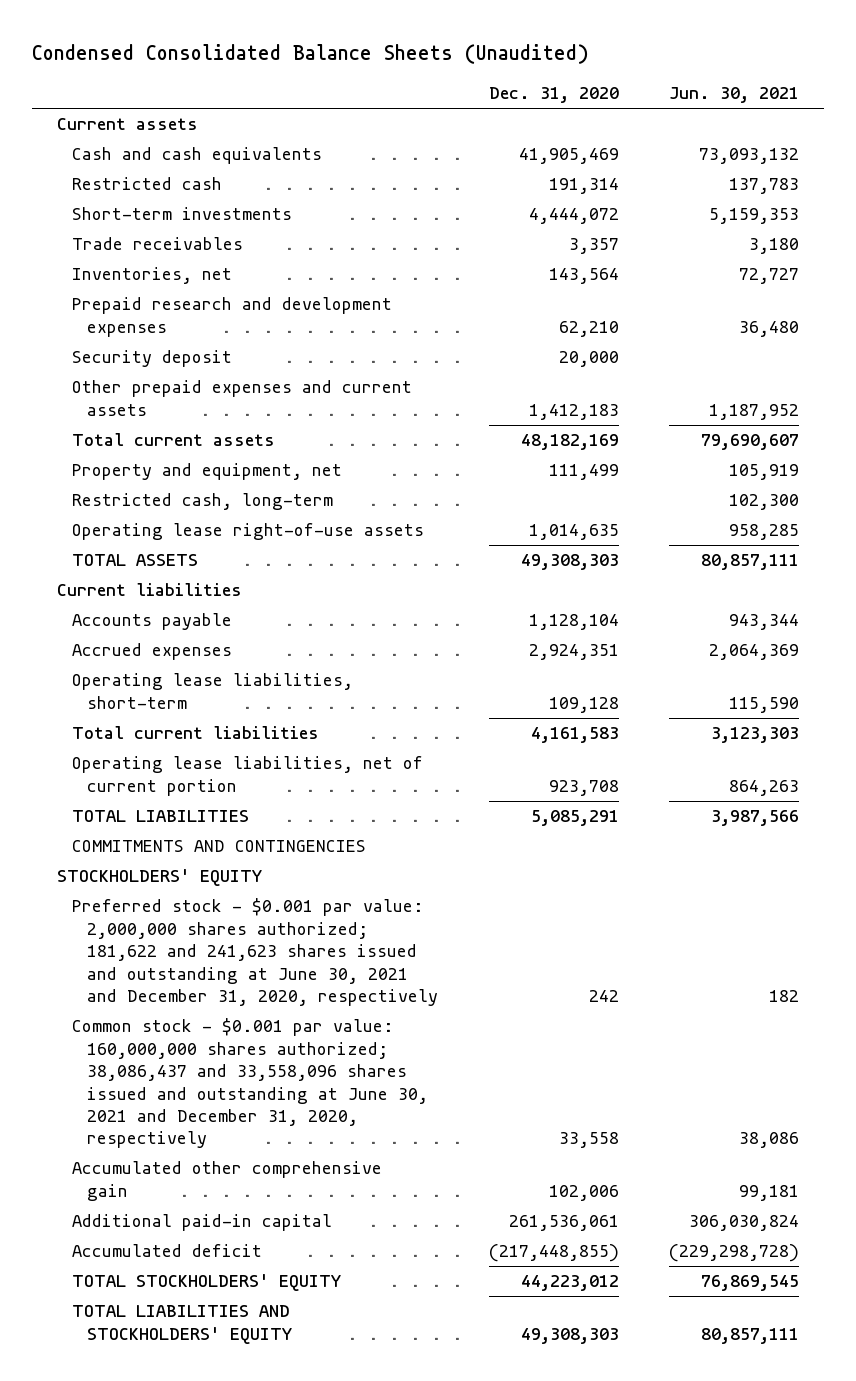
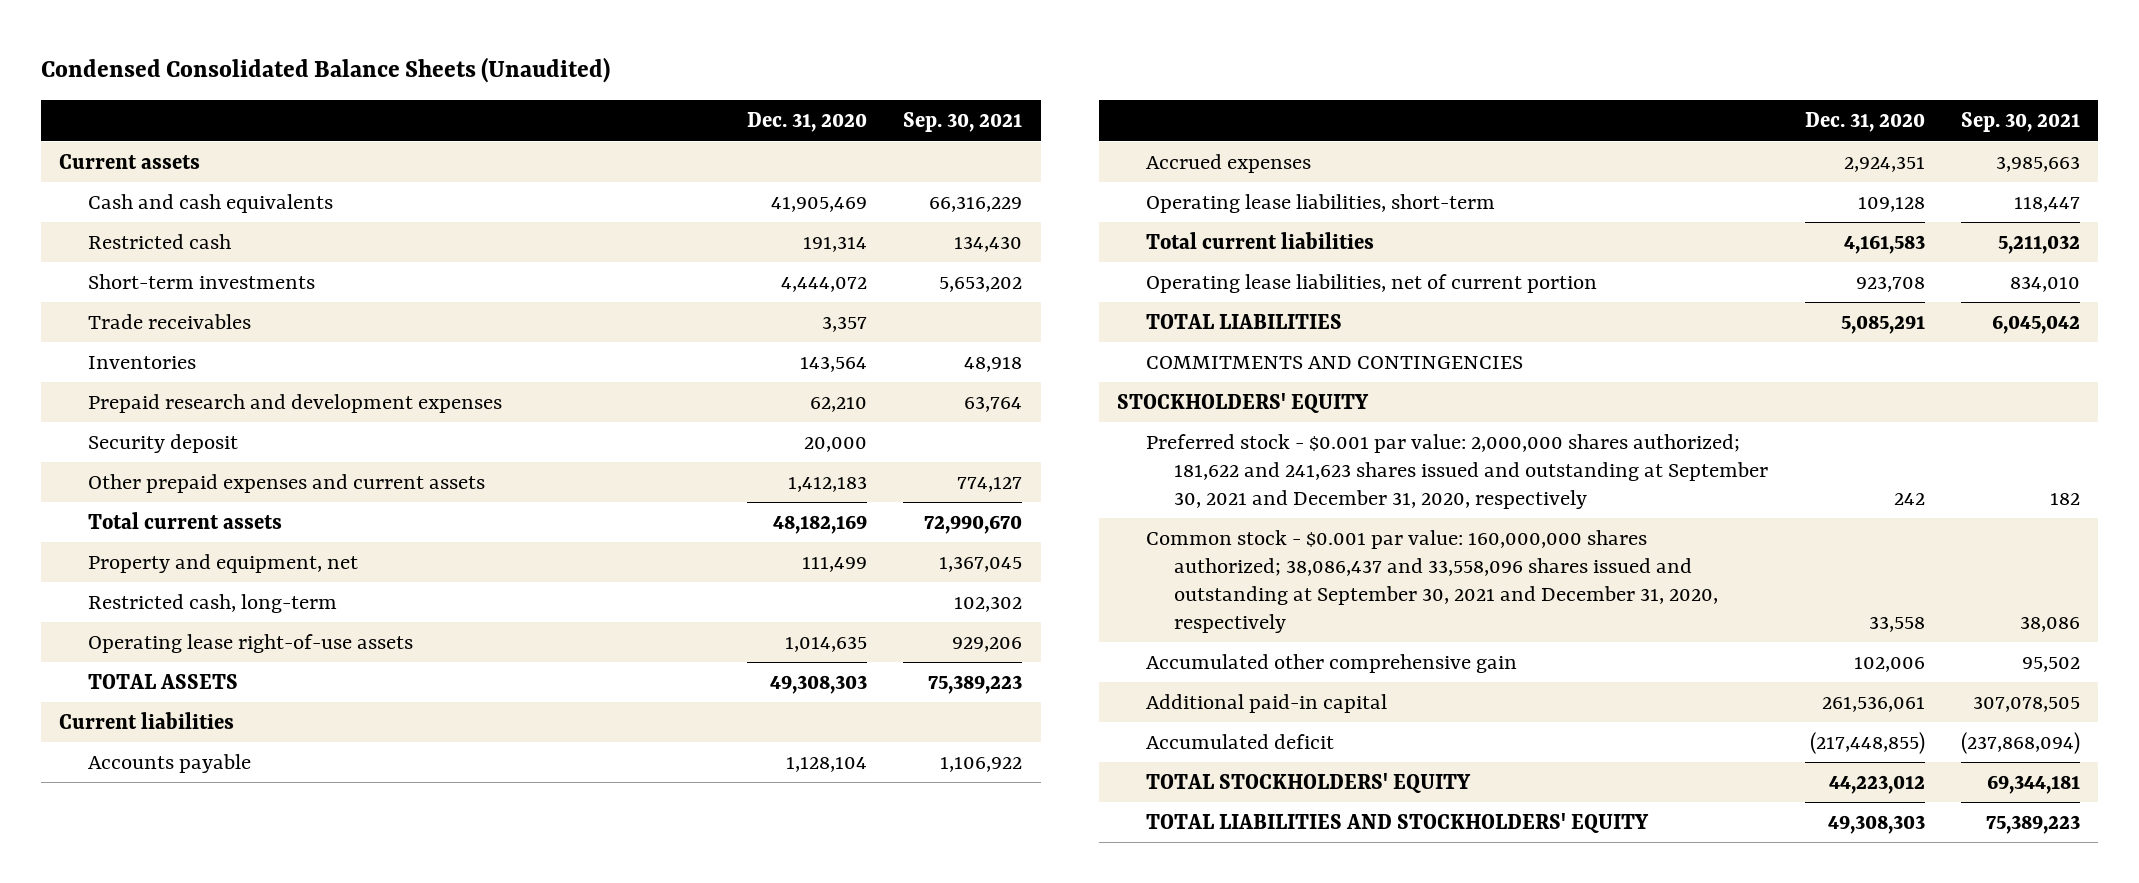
[669,87,800,104] Jun. 30, 2021 -> none
none -> [903,112,1023,133] Sep. 30, 2021
[71,267,232,285] Inventories, net -> [87,355,196,369] Inventories
[71,898,439,1007] Preferred stock - $0.001 par value: 2,000,000 shares authorized; 181,622 and 241,623 shares issued and outstanding at June 30, 2021 and December 31, 2020, respectively -> [1145,433,1769,509] Preferred stock - $0.001 par value: 2,000,000 shares authorized; 181,622 and 241,623 shares issued and outstanding at September 30, 2021 and December 31, 2020, respectively
[71,1018,429,1149] Common stock - $0.001 par value: 160,000,000 shares authorized; 38,086,437 and 33,558,096 shares issued and outstanding at June 30, 2021 and December 31, 2020, respectively -> [1145,529,1719,633] Common stock - $0.001 par value: 160,000,000 shares authorized; 38,086,437 and 33,558,096 shares issued and outstanding at September 30, 2021 and December 31, 2020, respectively

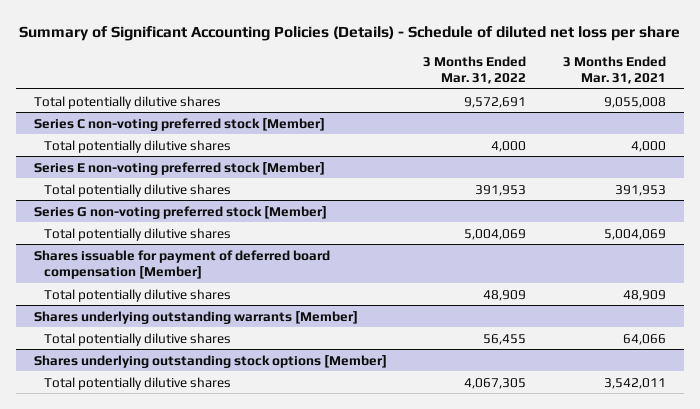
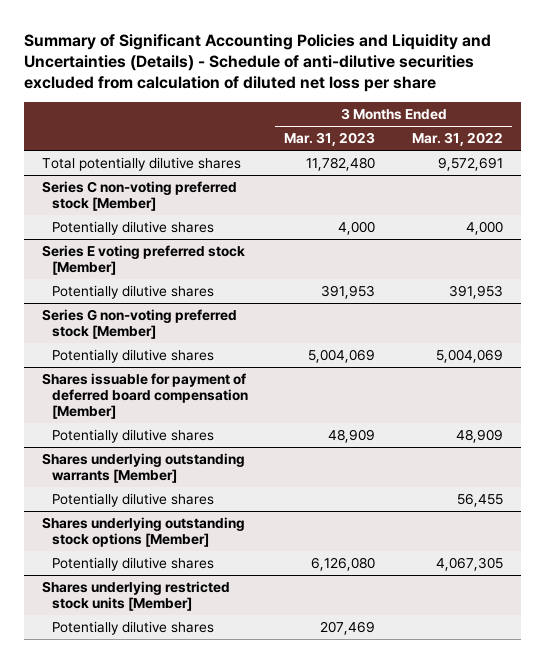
[18,25,680,41] Summary of Significant Accounting Policies (Details) - Schedule of diluted net loss per share -> [24,33,492,93] Summary of Significant Accounting Policies and Liquidity and Uncertainties (Details) - Schedule of anti-dilutive securities excluded from calculation of diluted net loss per share
[562,55,666,85] 3 Months Ended Mar. 31, 2021 -> none
none -> [284,132,376,147] Mar. 31, 2023
[44,139,232,153] Total potentially dilutive shares -> [52,220,215,235] Potentially dilutive shares
[34,161,326,175] Series E non-voting preferred stock [Member] -> [42,244,246,275] Series E voting preferred stock [Member]
[44,183,232,197] Total potentially dilutive shares -> [52,284,215,299] Potentially dilutive shares
[44,227,232,241] Total potentially dilutive shares -> [52,348,215,363] Potentially dilutive shares
[44,288,232,302] Total potentially dilutive shares -> [52,428,215,443] Potentially dilutive shares
[44,332,232,346] Total potentially dilutive shares -> [52,492,215,507] Potentially dilutive shares
[44,376,232,390] Total potentially dilutive shares -> [52,556,215,571] Potentially dilutive shares
none -> [42,580,231,611] Shares underlying restricted stock units [Member]
none -> [52,620,215,635] Potentially dilutive shares

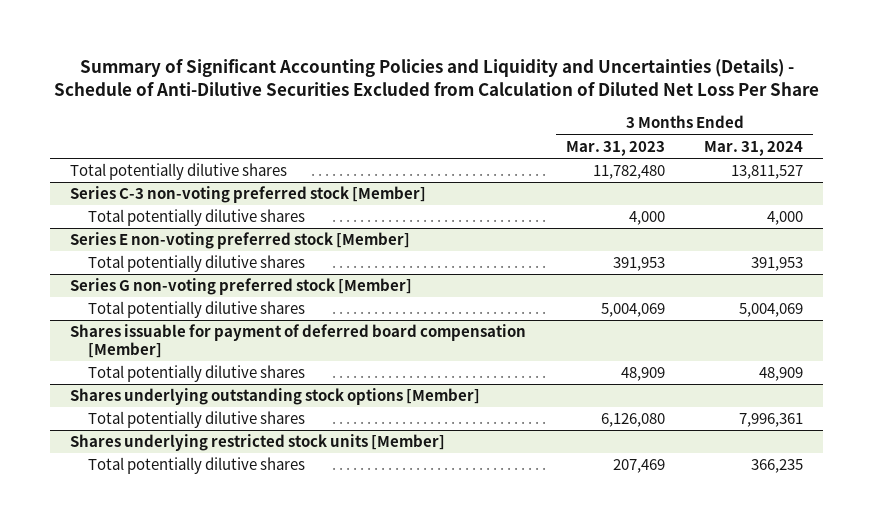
[24,33,492,93] Summary of Significant Accounting Policies and Liquidity and Uncertainties (Details) - Schedule of anti-dilutive securities excluded from calculation of diluted net loss per share -> [53,59,819,97] Summary of Significant Accounting Policies and Liquidity and Uncertainties (Details) - Schedule of Anti-Dilutive Securities Excluded from Calculation of Diluted Net Loss Per Share
[411,132,503,147] Mar. 31, 2022 -> none
none -> [704,140,804,156] Mar. 31, 2024
[42,180,238,211] Series C non-voting preferred stock [Member] -> [70,186,427,204] Series C-3 non-voting preferred stock [Member]
[52,220,215,235] Potentially dilutive shares -> [87,209,305,227] Total potentially dilutive shares
[42,244,246,275] Series E voting preferred stock [Member] -> [70,232,411,250] Series E non-voting preferred stock [Member]
[52,284,215,299] Potentially dilutive shares -> [87,255,305,273] Total potentially dilutive shares
[52,348,215,363] Potentially dilutive shares -> [87,301,305,319] Total potentially dilutive shares
[42,452,246,483] Shares underlying outstanding warrants [Member] -> none
[52,492,215,507] Potentially dilutive shares -> none
[52,428,215,443] Potentially dilutive shares -> [87,365,305,383] Total potentially dilutive shares
[52,556,215,571] Potentially dilutive shares -> [87,411,305,429] Total potentially dilutive shares
[52,620,215,635] Potentially dilutive shares -> [87,457,305,475] Total potentially dilutive shares

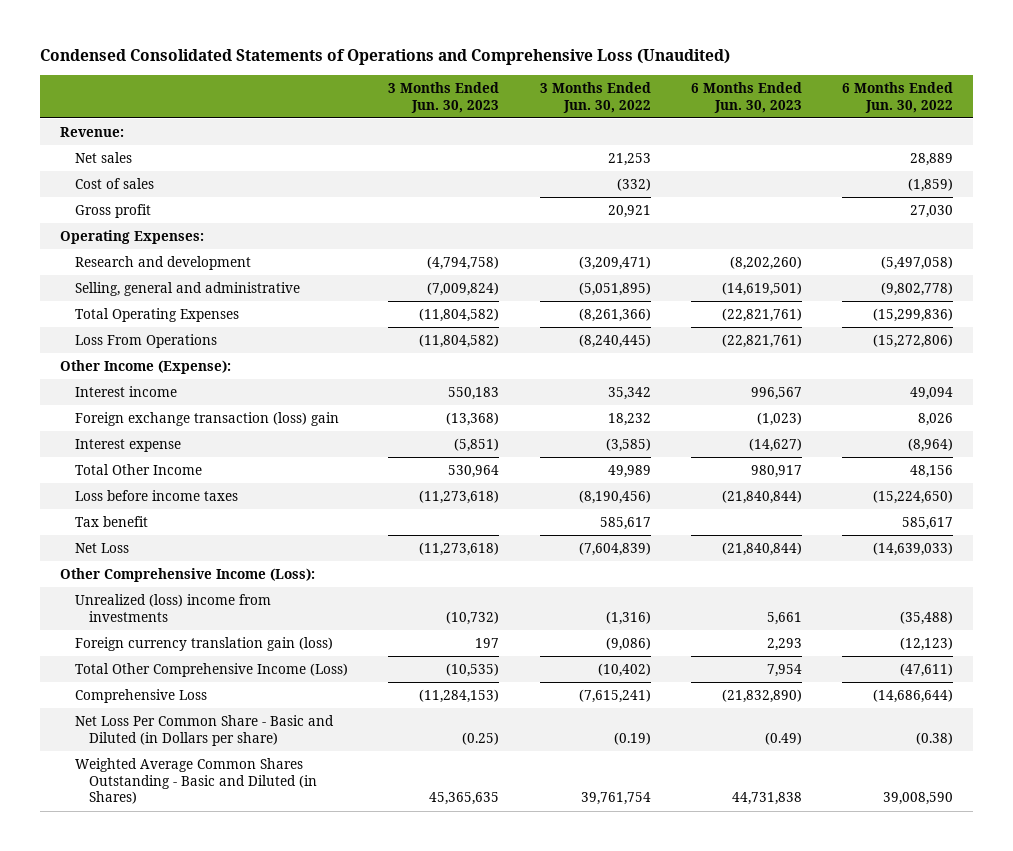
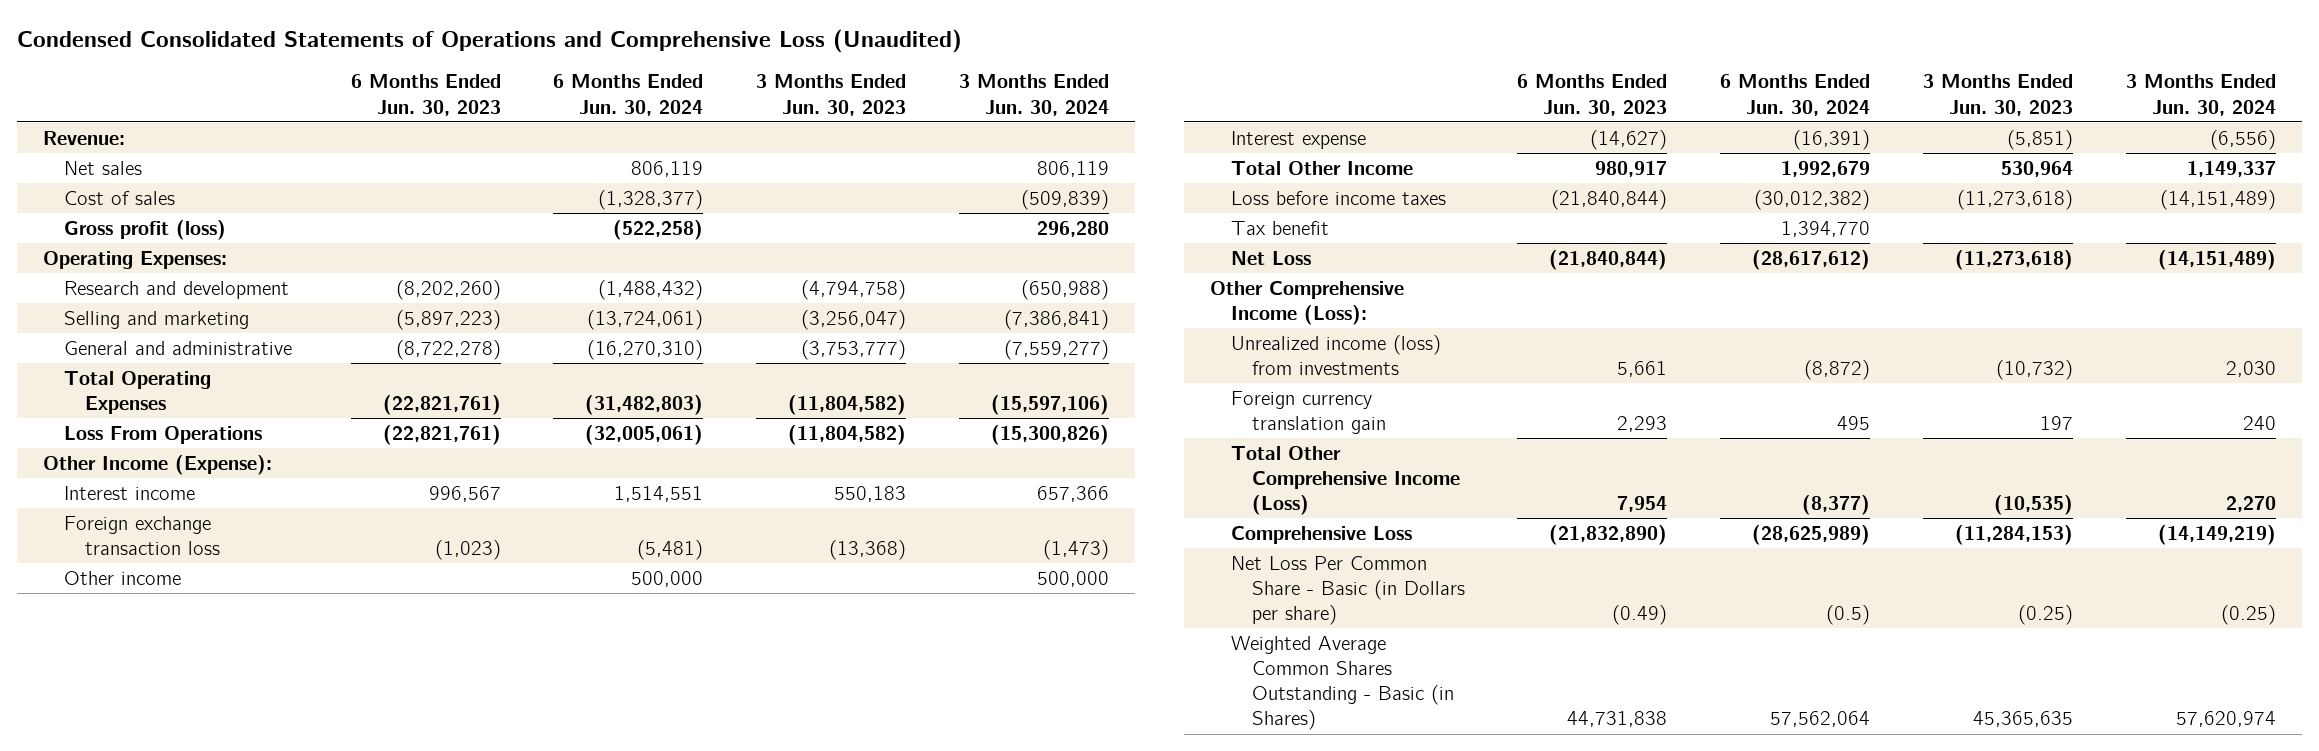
[539,82,651,113] 3 Months Ended Jun. 30, 2022 -> none
[842,82,954,113] 6 Months Ended Jun. 30, 2022 -> none
none -> [553,74,704,116] 6 Months Ended Jun. 30, 2024
none -> [958,74,1109,116] 3 Months Ended Jun. 30, 2024
[74,204,151,219] Gross profit -> [64,219,227,240] Gross profit (loss)
none -> [64,310,250,329] Selling and marketing
[74,282,300,297] Selling, general and administrative -> [64,340,293,355] General and administrative
[427,282,500,297] (7,009,824) -> [801,339,907,360] (3,753,777)
[721,282,802,297] (14,619,501) -> [395,339,501,360] (8,722,278)
[74,412,339,427] Foreign exchange transaction (loss) gain -> [64,515,220,555] Foreign exchange transaction loss
none -> [64,570,182,585] Other income
[74,594,271,622] Unrealized (loss) income from investments -> [1230,334,1441,375] Unrealized income (loss) from investments
[74,637,333,652] Foreign currency translation gain (loss) -> [1230,390,1386,434] Foreign currency translation gain
[74,715,334,746] Net Loss Per Common Share - Basic and Diluted (in Dollars per share) -> [1230,555,1465,626] Net Loss Per Common Share - Basic (in Dollars per share)
[74,758,318,805] Weighted Average Common Shares Outstanding - Basic and Diluted (in Shares) -> [1230,635,1454,731] Weighted Average Common Shares Outstanding - Basic (in Shares)

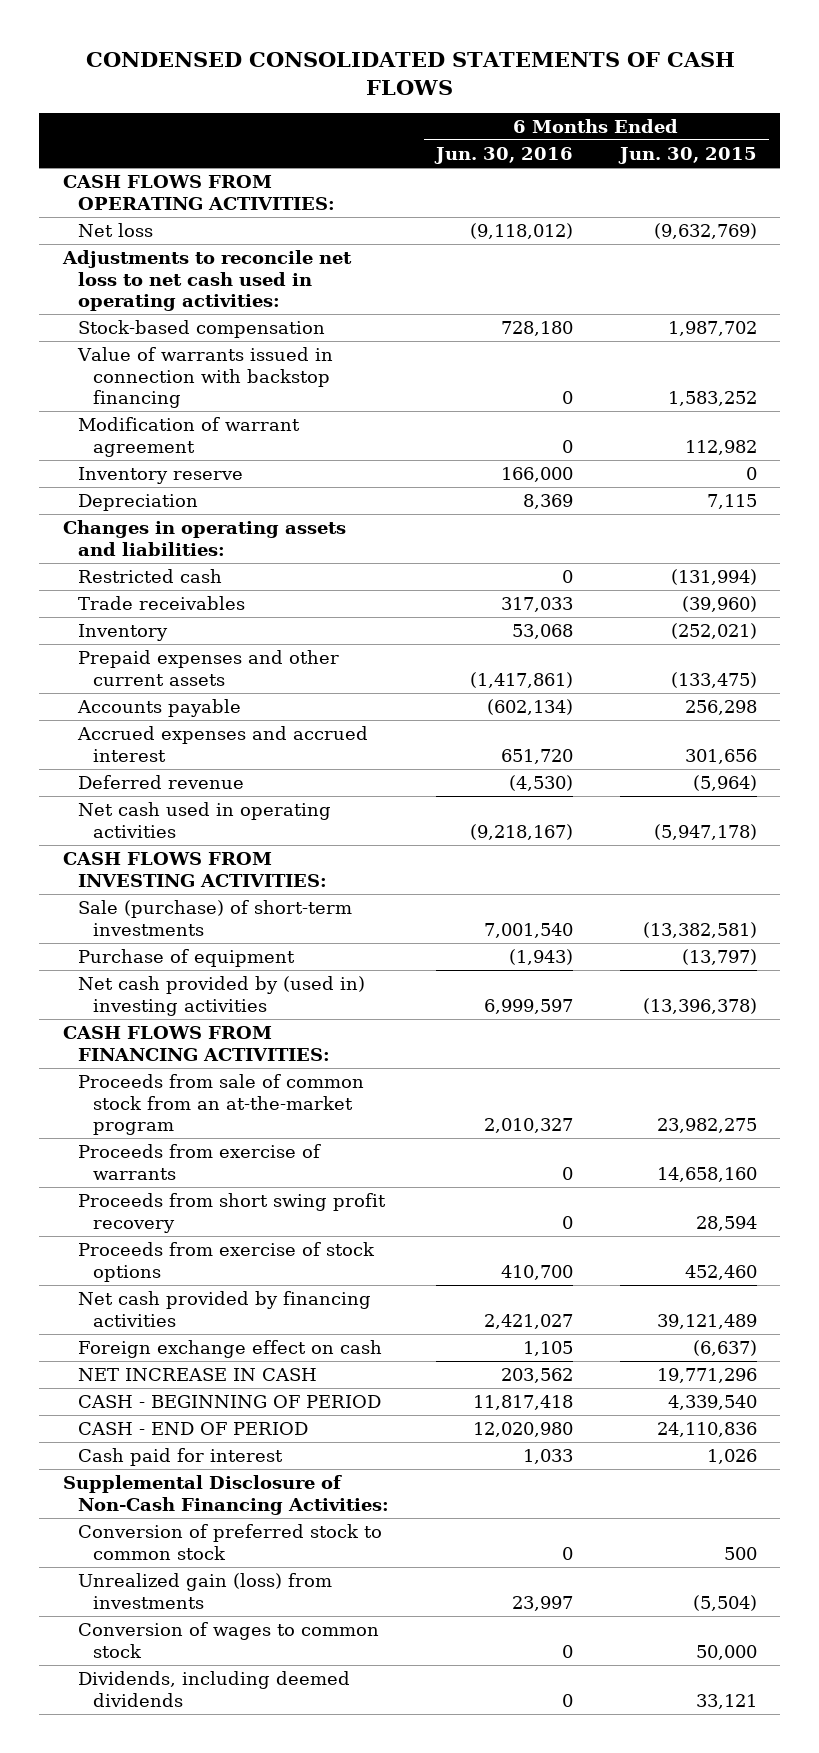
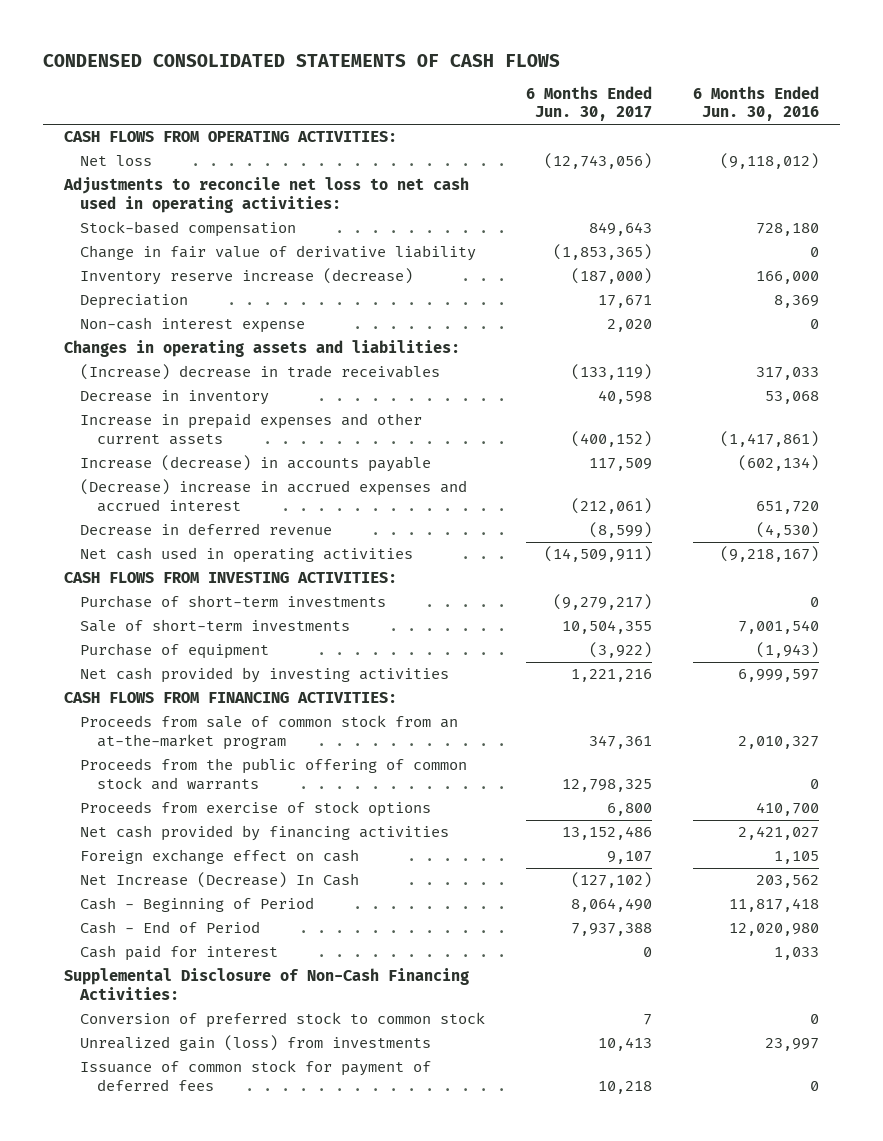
[617,146,757,164] Jun. 30, 2015 -> none
none -> [526,85,653,122] 6 Months Ended Jun. 30, 2017
[76,347,333,409] Value of warrants issued in connection with backstop financing -> none
[77,417,300,457] Modification of warrant agreement -> none
none -> [80,245,477,262] Change in fair value of derivative liability
[77,467,243,485] Inventory reserve -> [80,268,414,286] Inventory reserve increase (decrease)
none -> [80,317,306,334] Non-cash interest expense
[77,569,222,584] Restricted cash -> none
[77,596,245,611] Trade receivables -> [80,364,441,381] (Increase) decrease in trade receivables
[77,624,168,642] Inventory -> [80,390,270,406] Decrease in inventory
[77,650,339,686] Prepaid expenses and other current assets -> [80,413,423,445] Increase in prepaid expenses and other current assets
[76,699,241,718] Accounts payable -> [80,455,432,473] Increase (decrease) in accounts payable
[76,726,368,762] Accrued expenses and accrued interest -> [80,479,468,512] (Decrease) increase in accrued expenses and accrued interest
[77,775,244,790] Deferred revenue -> [80,523,333,537] Decrease in deferred revenue
none -> [80,595,387,609] Purchase of short-term investments
[77,900,352,936] Sale (purchase) of short-term investments -> [80,619,351,633] Sale of short-term investments
[77,976,365,1016] Net cash provided by (used in) investing activities -> [80,667,450,684] Net cash provided by investing activities
[77,1144,321,1180] Proceeds from exercise of warrants -> none
[77,1193,386,1233] Proceeds from short swing profit recovery -> none
none -> [80,758,468,790] Proceeds from the public offering of common stock and warrants
[77,1368,317,1382] NET INCREASE IN CASH -> [80,872,360,889] Net Increase (Decrease) In Cash
[77,1395,381,1409] CASH - BEGINNING OF PERIOD -> [80,897,315,913] Cash - Beginning of Period
[77,1422,308,1436] CASH - END OF PERIOD -> [80,921,261,935] Cash - End of Period
[77,1622,379,1658] Conversion of wages to common stock -> none
[77,1671,350,1707] Dividends, including deemed dividends -> none
none -> [80,1060,432,1091] Issuance of common stock for payment of deferred fees

